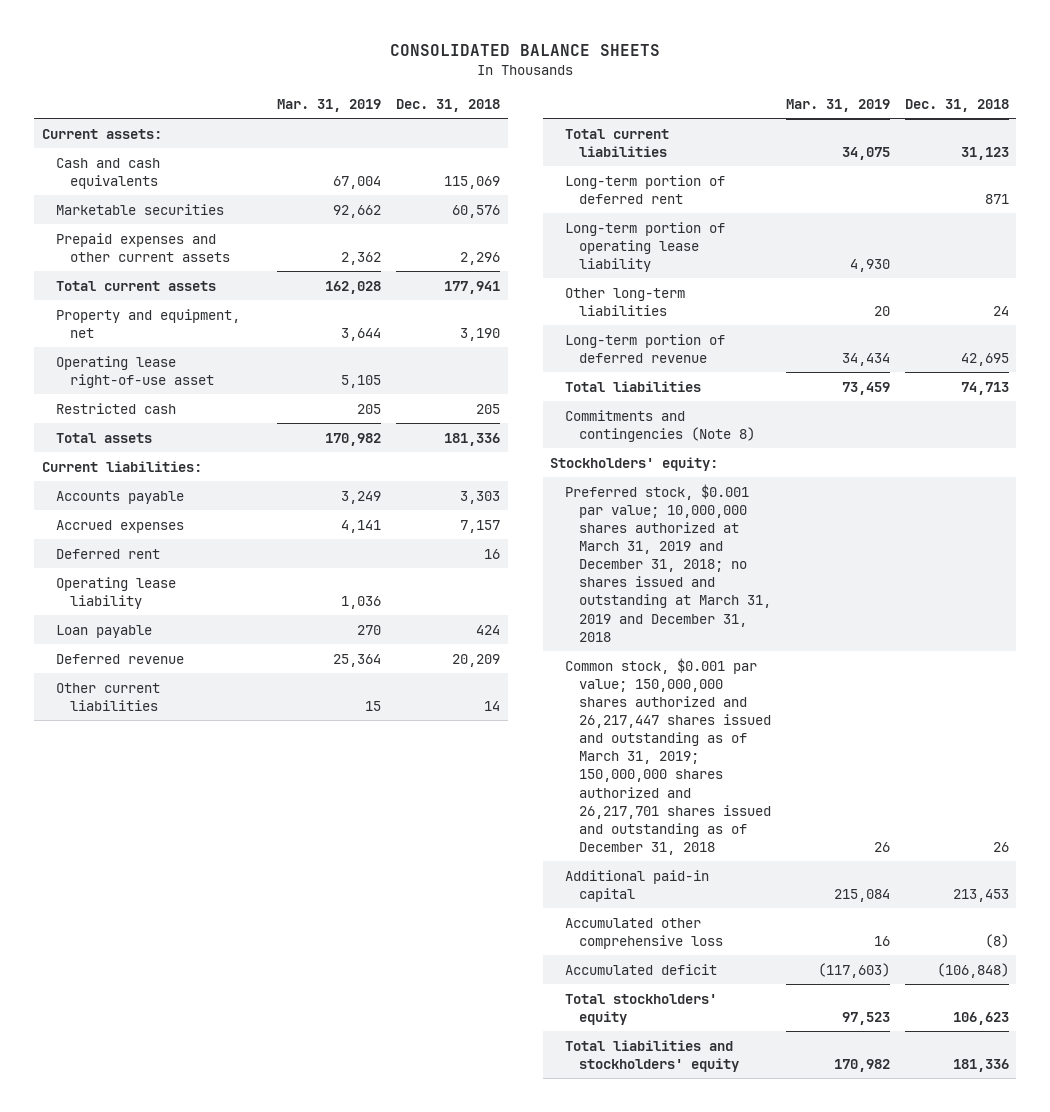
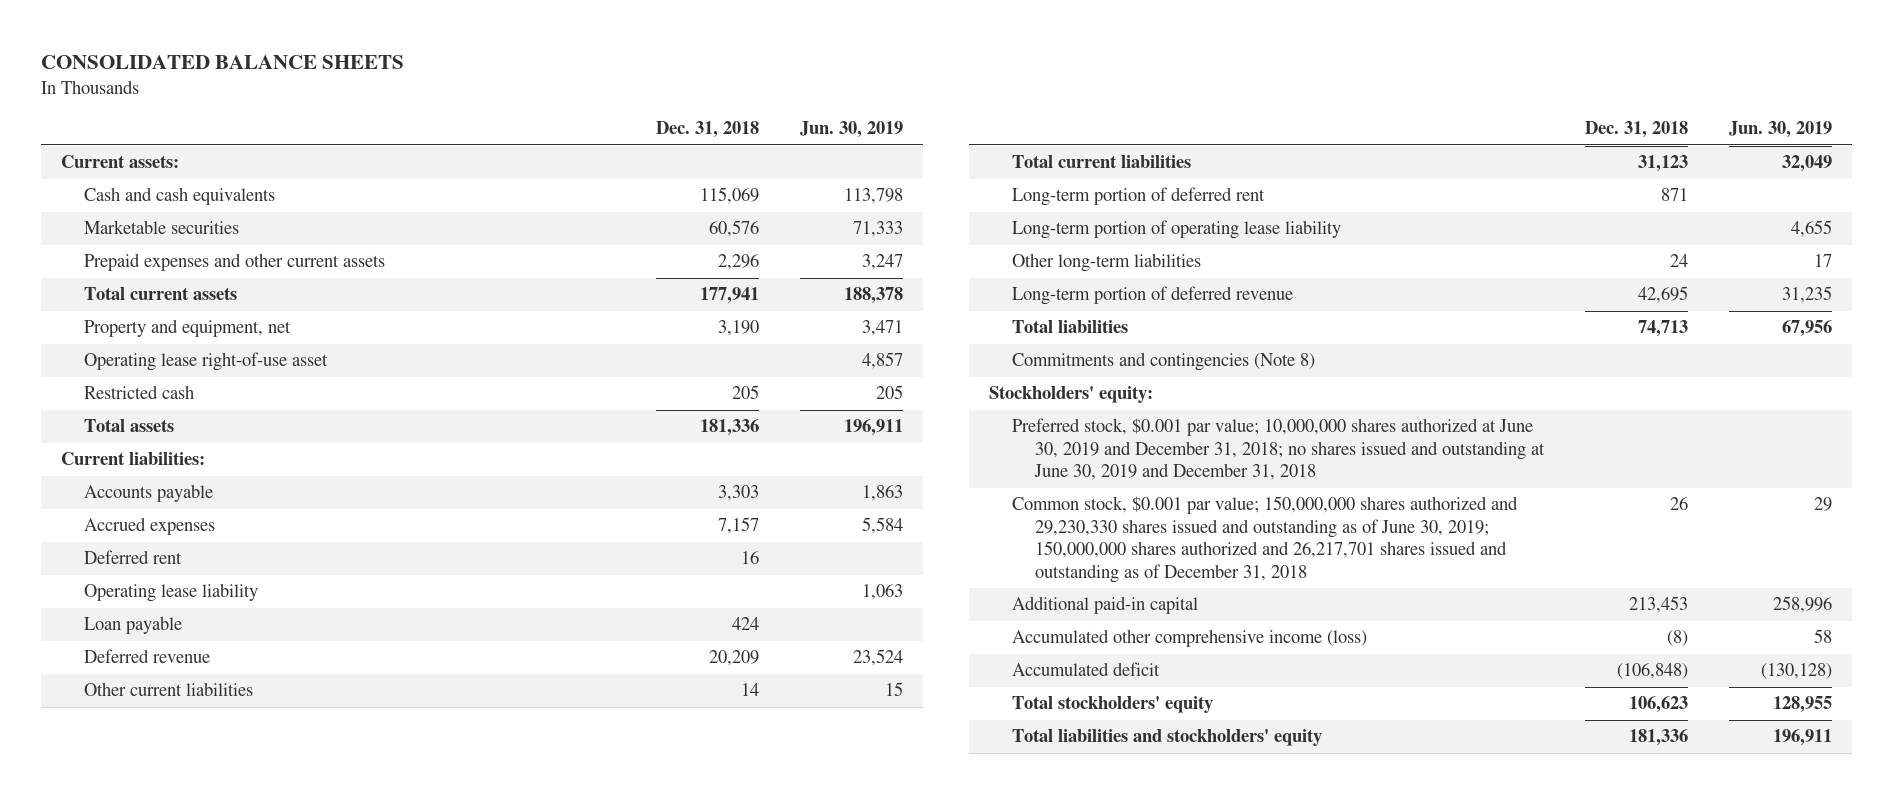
[277,98,382,112] Mar. 31, 2019 -> none
none -> [800,121,904,139] Jun. 30, 2019
[564,483,772,642] Preferred stock, $0.001 par value; 10,000,000 shares authorized at March 31, 2019 and December 31, 2018; no shares issued and outstanding at March 31, 2019 and December 31, 2018 -> [1012,418,1546,481] Preferred stock, $0.001 par value; 10,000,000 shares authorized at June 30, 2019 and December 31, 2018; no shares issued and outstanding at June 30, 2019 and December 31, 2018
[564,657,772,855] Common stock, $0.001 par value; 150,000,000 shares authorized and 26,217,447 shares issued and outstanding as of March 31, 2019; 150,000,000 shares authorized and 26,217,701 shares issued and outstanding as of December 31, 2018 -> [1012,496,1519,583] Common stock, $0.001 par value; 150,000,000 shares authorized and 29,230,330 shares issued and outstanding as of June 30, 2019; 150,000,000 shares authorized and 26,217,701 shares issued and outstanding as of December 31, 2018
[564,917,724,949] Accumulated other comprehensive loss -> [1012,629,1368,648] Accumulated other comprehensive income (loss)

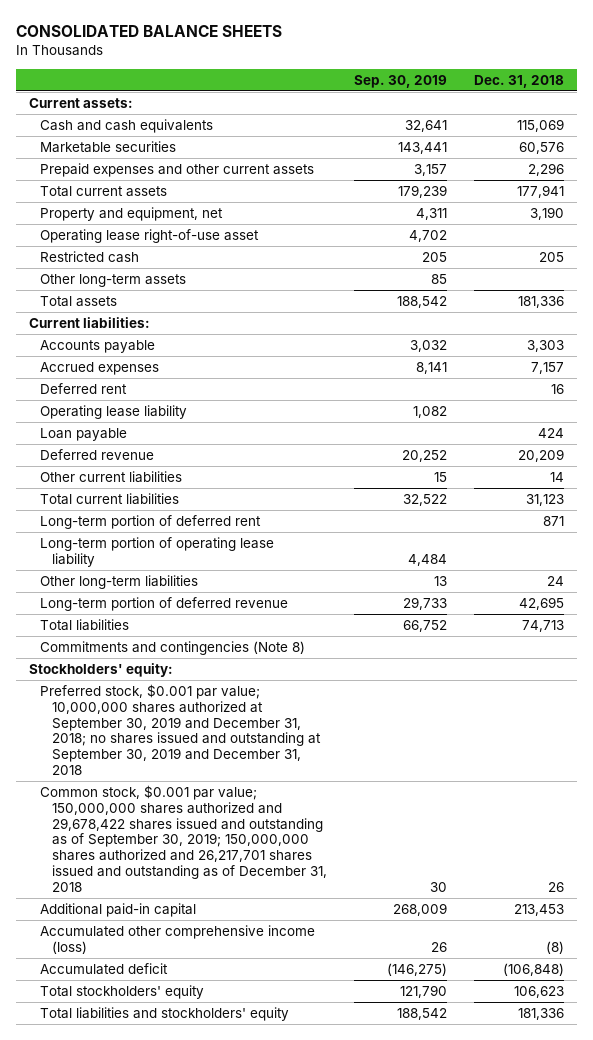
[800,121,904,139] Jun. 30, 2019 -> none
none -> [353,74,447,88] Sep. 30, 2019
none -> [40,273,187,287] Other long-term assets
[1012,418,1546,481] Preferred stock, $0.001 par value; 10,000,000 shares authorized at June 30, 2019 and December 31, 2018; no shares issued and outstanding at June 30, 2019 and December 31, 2018 -> [40,683,321,776] Preferred stock, $0.001 par value; 10,000,000 shares authorized at September 30, 2019 and December 31, 2018; no shares issued and outstanding at September 30, 2019 and December 31, 2018
[1012,496,1519,583] Common stock, $0.001 par value; 150,000,000 shares authorized and 29,230,330 shares issued and outstanding as of June 30, 2019; 150,000,000 shares authorized and 26,217,701 shares issued and outstanding as of December 31, 2018 -> [40,784,327,893] Common stock, $0.001 par value; 150,000,000 shares authorized and 29,678,422 shares issued and outstanding as of September 30, 2019; 150,000,000 shares authorized and 26,217,701 shares issued and outstanding as of December 31, 2018

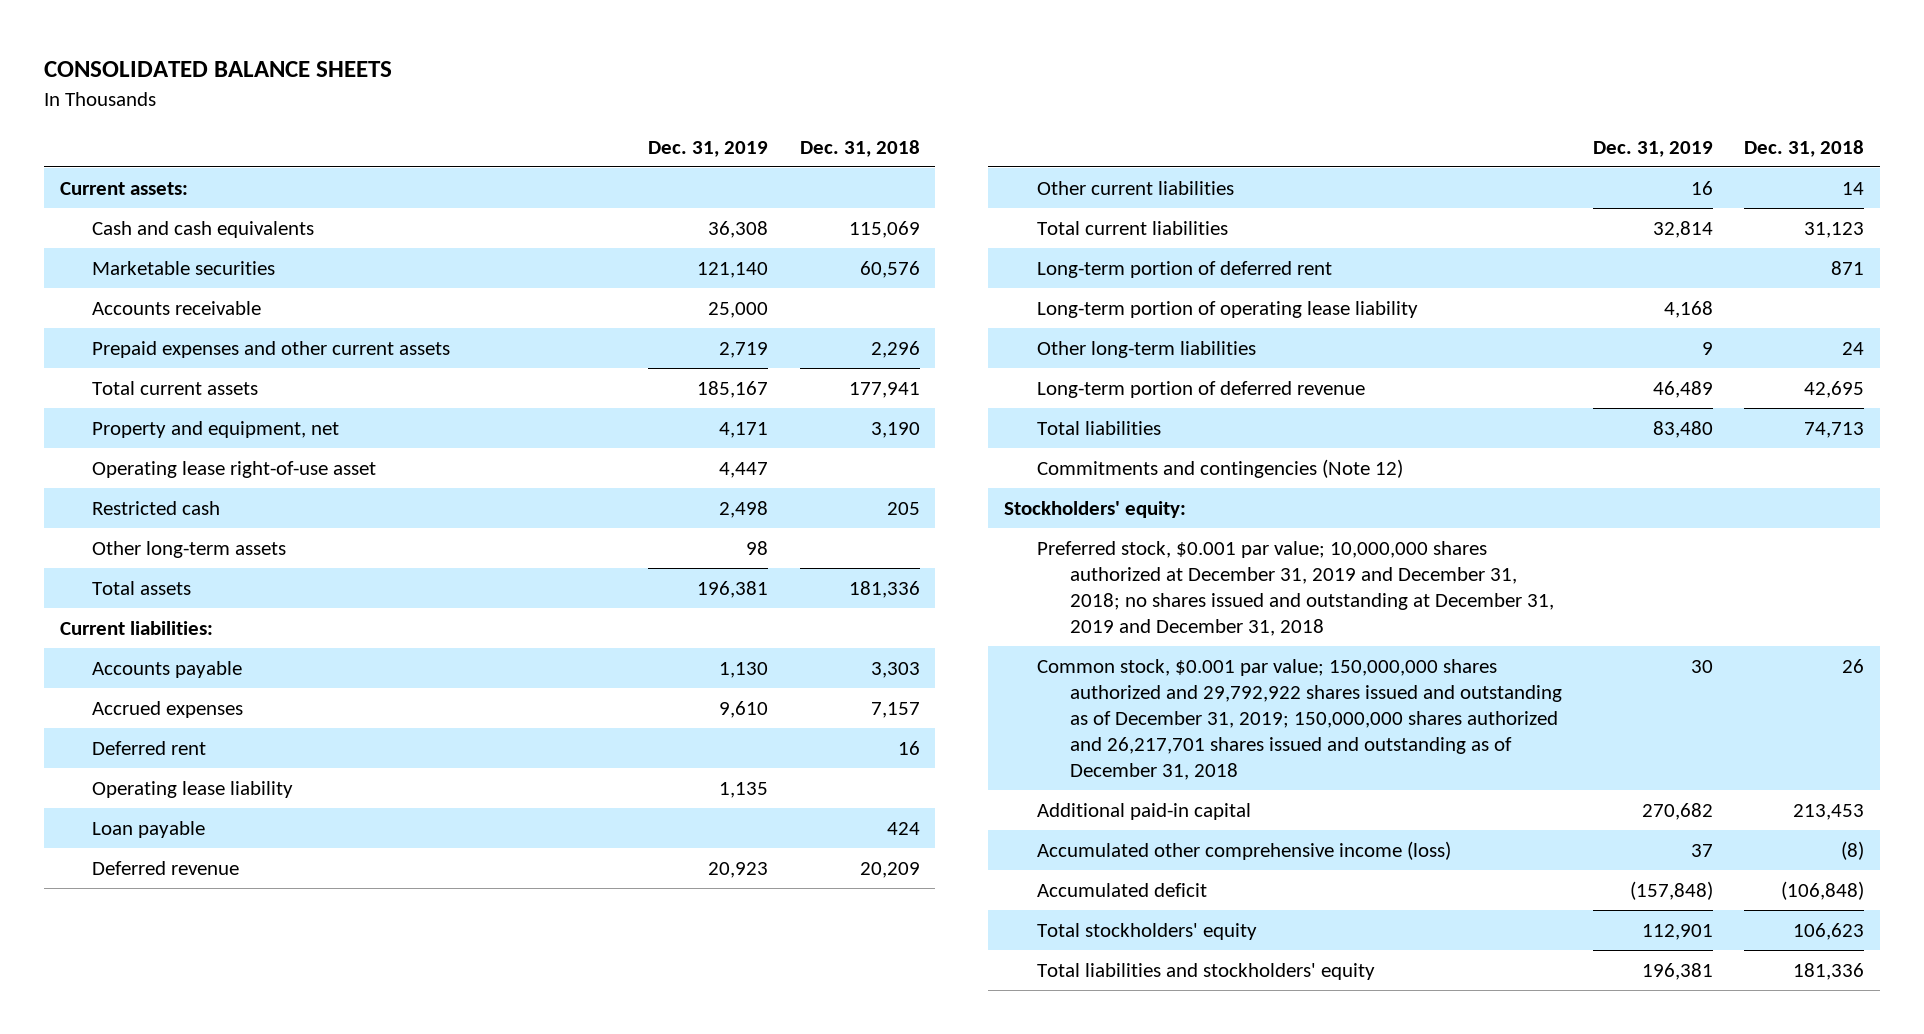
[353,74,447,88] Sep. 30, 2019 -> none
none -> [648,140,769,157] Dec. 31, 2019
none -> [92,300,262,315] Accounts receivable
[40,640,306,655] Commitments and contingencies (Note 8) -> [1036,458,1403,478] Commitments and contingencies (Note 12)
[40,683,321,776] Preferred stock, $0.001 par value; 10,000,000 shares authorized at September 30, 2019 and December 31, 2018; no shares issued and outstanding at September 30, 2019 and December 31, 2018 -> [1036,540,1554,636] Preferred stock, $0.001 par value; 10,000,000 shares authorized at December 31, 2019 and December 31, 2018; no shares issued and outstanding at December 31, 2019 and December 31, 2018
[40,784,327,893] Common stock, $0.001 par value; 150,000,000 shares authorized and 29,678,422 shares issued and outstanding as of September 30, 2019; 150,000,000 shares authorized and 26,217,701 shares issued and outstanding as of December 31, 2018 -> [1036,658,1562,780] Common stock, $0.001 par value; 150,000,000 shares authorized and 29,792,922 shares issued and outstanding as of December 31, 2019; 150,000,000 shares authorized and 26,217,701 shares issued and outstanding as of December 31, 2018

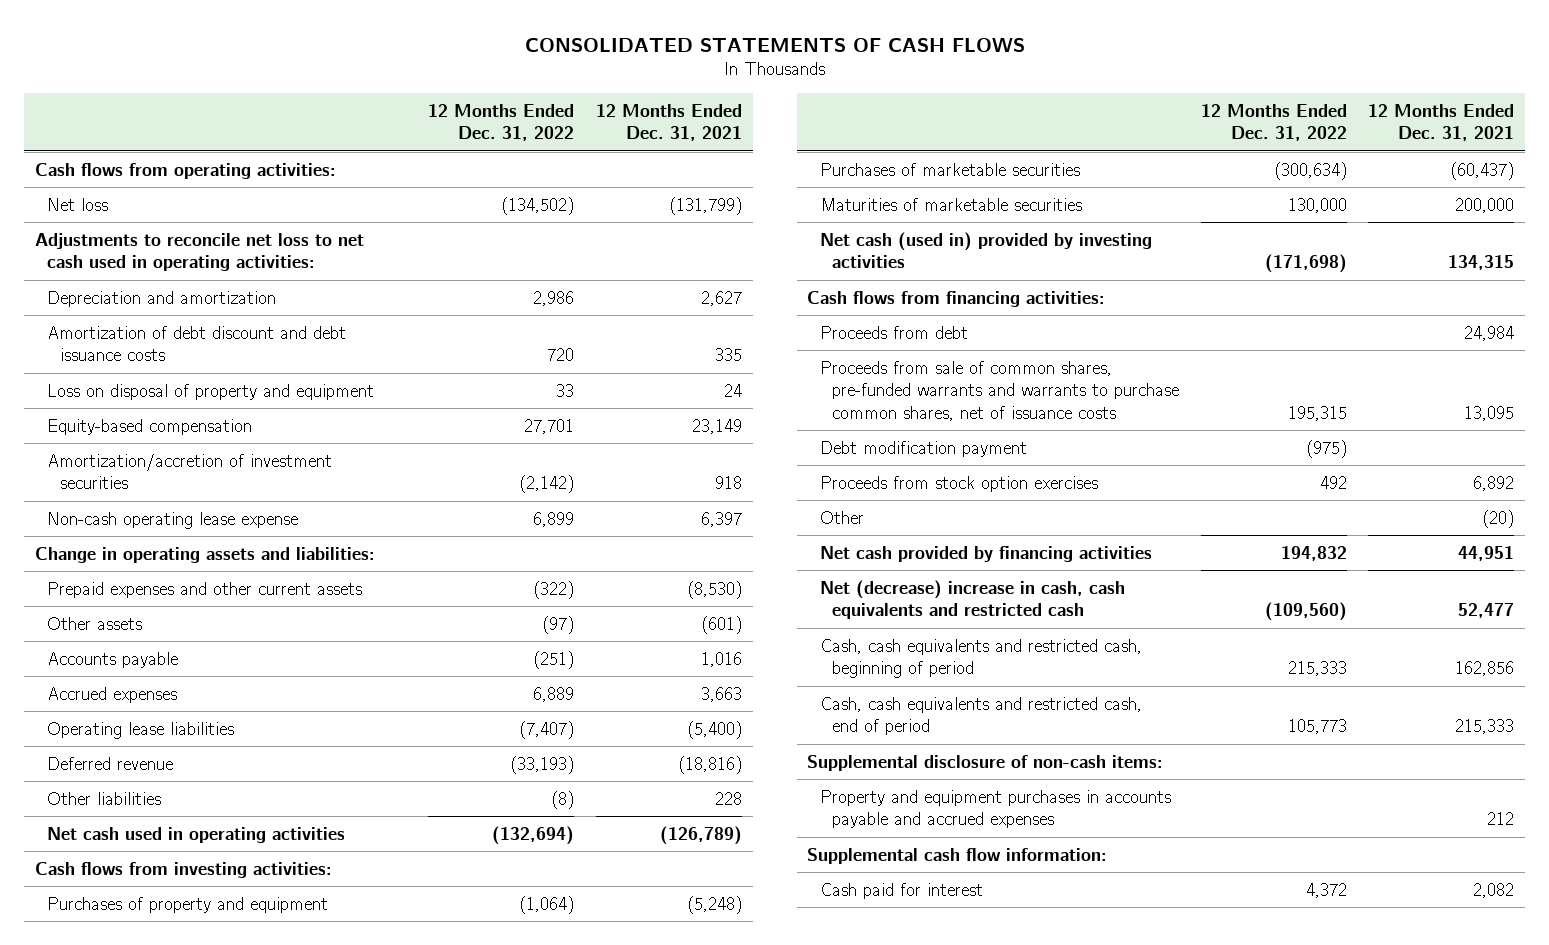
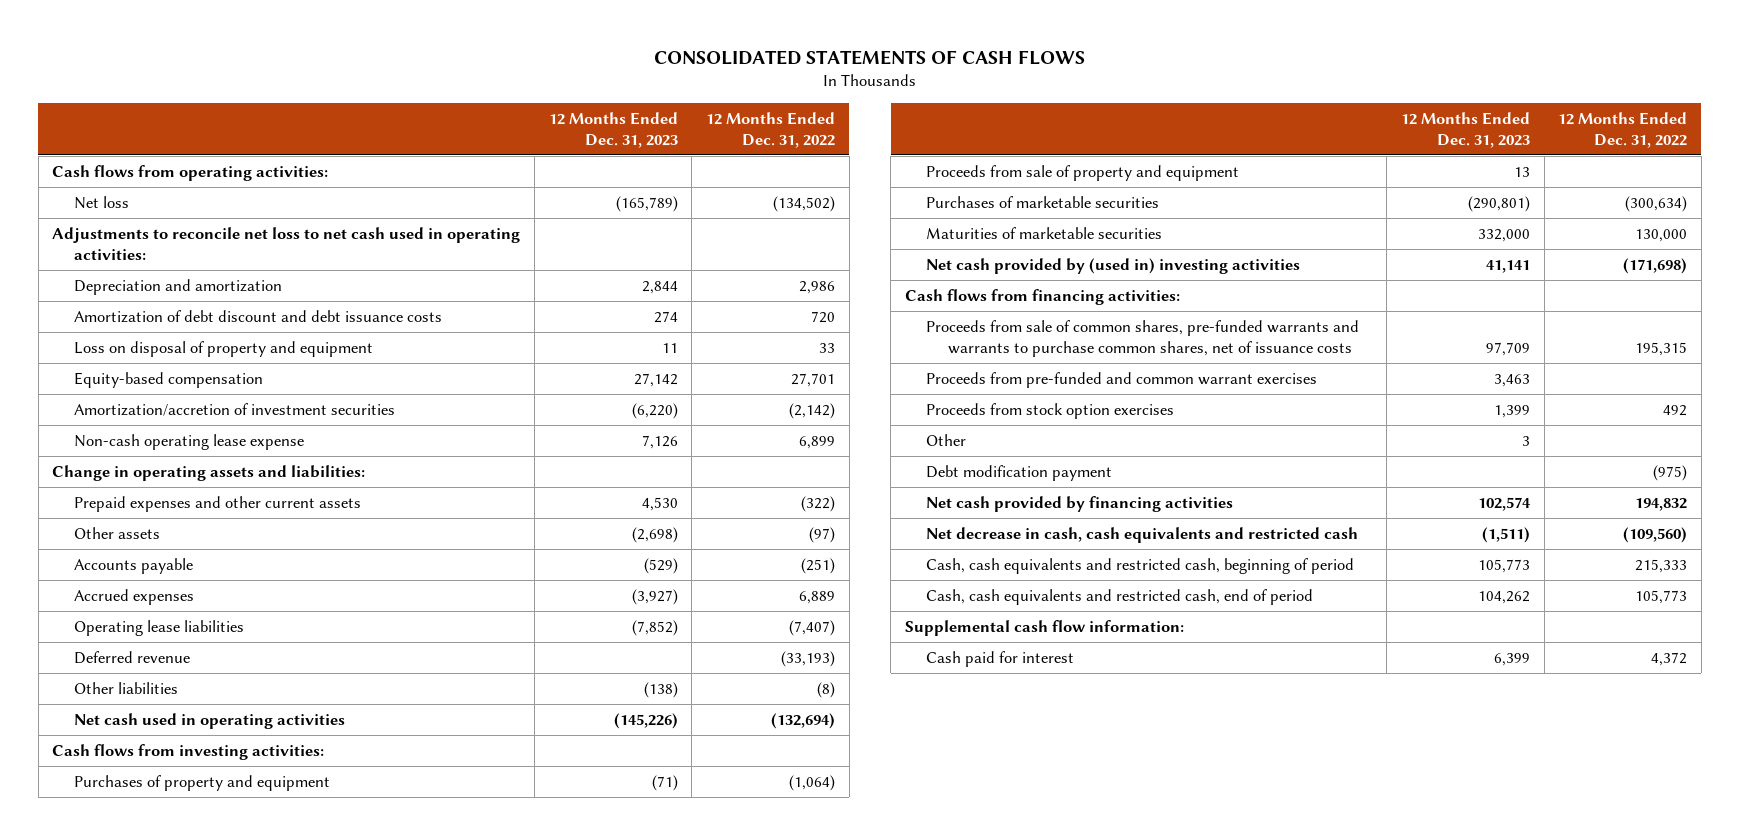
[595,103,742,142] 12 Months Ended Dec. 31, 2021 -> none
none -> [548,111,678,148] 12 Months Ended Dec. 31, 2023
none -> [926,165,1240,182] Proceeds from sale of property and equipment
[819,231,1152,269] Net cash (used in) provided by investing activities -> [926,258,1301,275] Net cash provided by (used in) investing activities
[819,325,968,339] Proceeds from debt -> none
none -> [926,372,1318,389] Proceeds from pre-funded and common warrant exercises
[819,440,1027,457] Debt modification payment -> [926,465,1113,482] Debt modification payment
[819,579,1125,620] Net (decrease) increase in cash, cash equivalents and restricted cash -> [926,527,1359,544] Net decrease in cash, cash equivalents and restricted cash
[807,754,1164,771] Supplemental disclosure of non-cash items: -> none
[819,789,1171,829] Property and equipment purchases in accounts payable and accrued expenses -> none

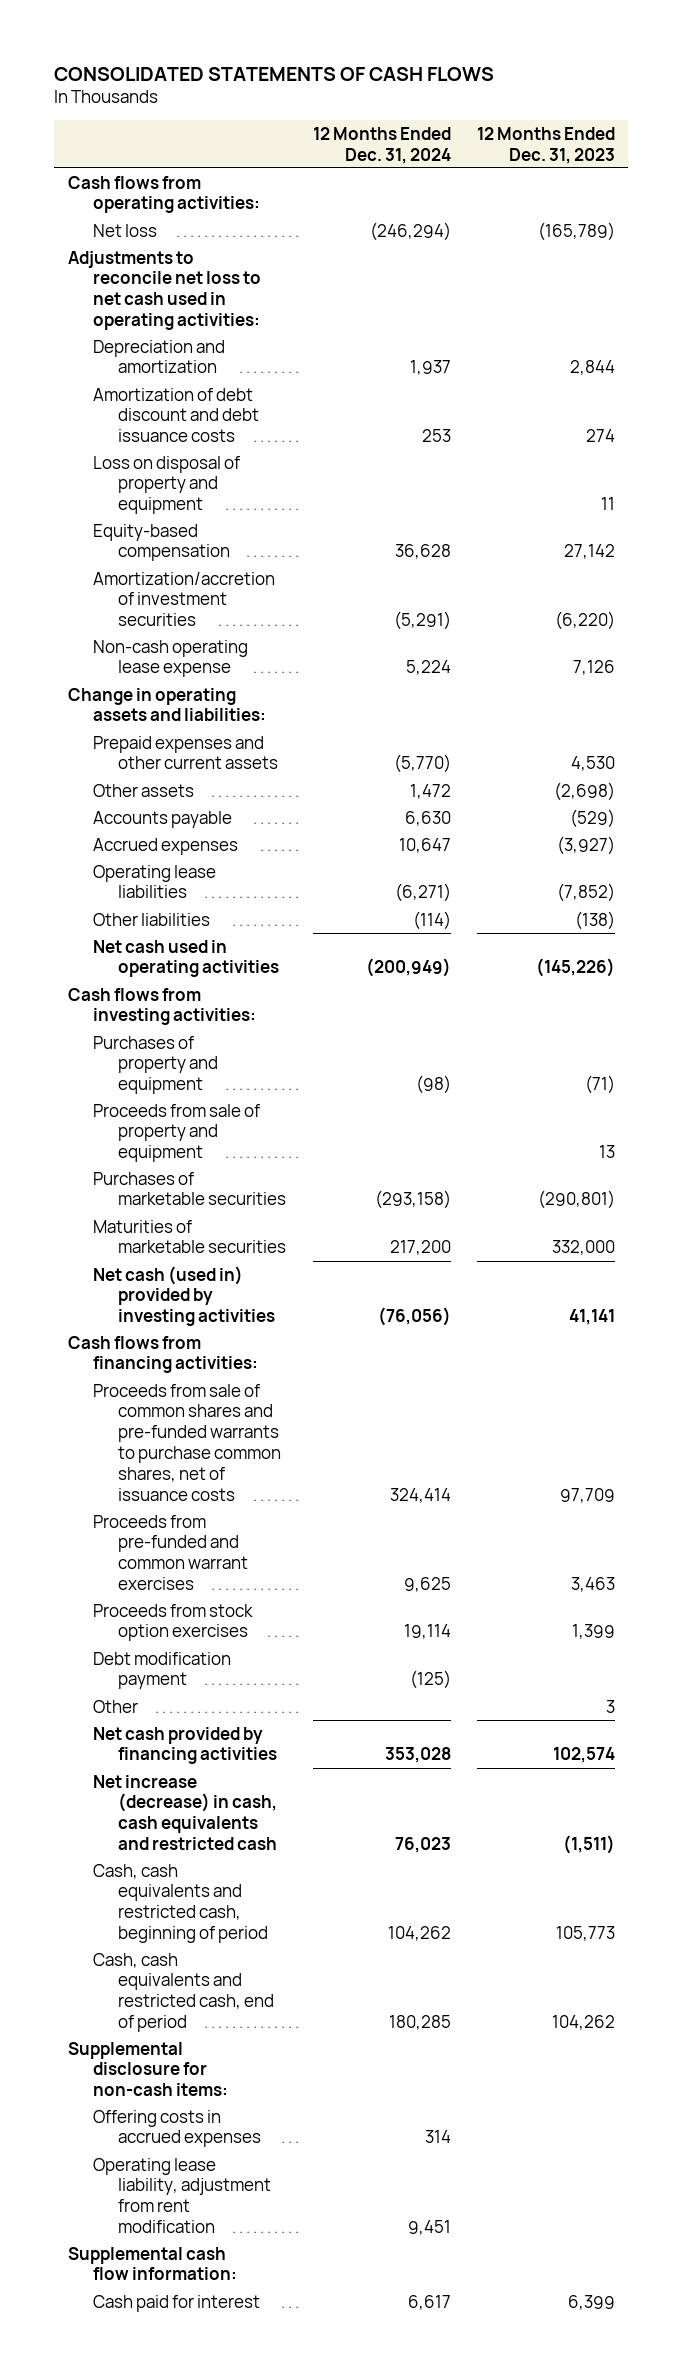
[705,111,835,148] 12 Months Ended Dec. 31, 2022 -> none
none -> [312,126,451,164] 12 Months Ended Dec. 31, 2024
[73,651,190,665] Deferred revenue -> none
[926,258,1301,275] Net cash provided by (used in) investing activities -> [92,1265,275,1327] Net cash (used in) provided by investing activities
[926,320,1360,357] Proceeds from sale of common shares, pre-funded warrants and warrants to purchase common shares, net of issuance costs -> [92,1383,281,1501] Proceeds from sale of common shares and pre-funded warrants to purchase common shares, net of issuance costs
[926,434,967,447] Other -> [92,1699,138,1713] Other
[926,527,1359,544] Net decrease in cash, cash equivalents and restricted cash -> [92,1774,277,1851] Net increase (decrease) in cash, cash equivalents and restricted cash
none -> [67,2041,228,2097] Supplemental disclosure for non-cash items:
none -> [92,2109,261,2148] Offering costs in accrued expenses
none -> [92,2157,271,2234] Operating lease liability, adjustment from rent modification

